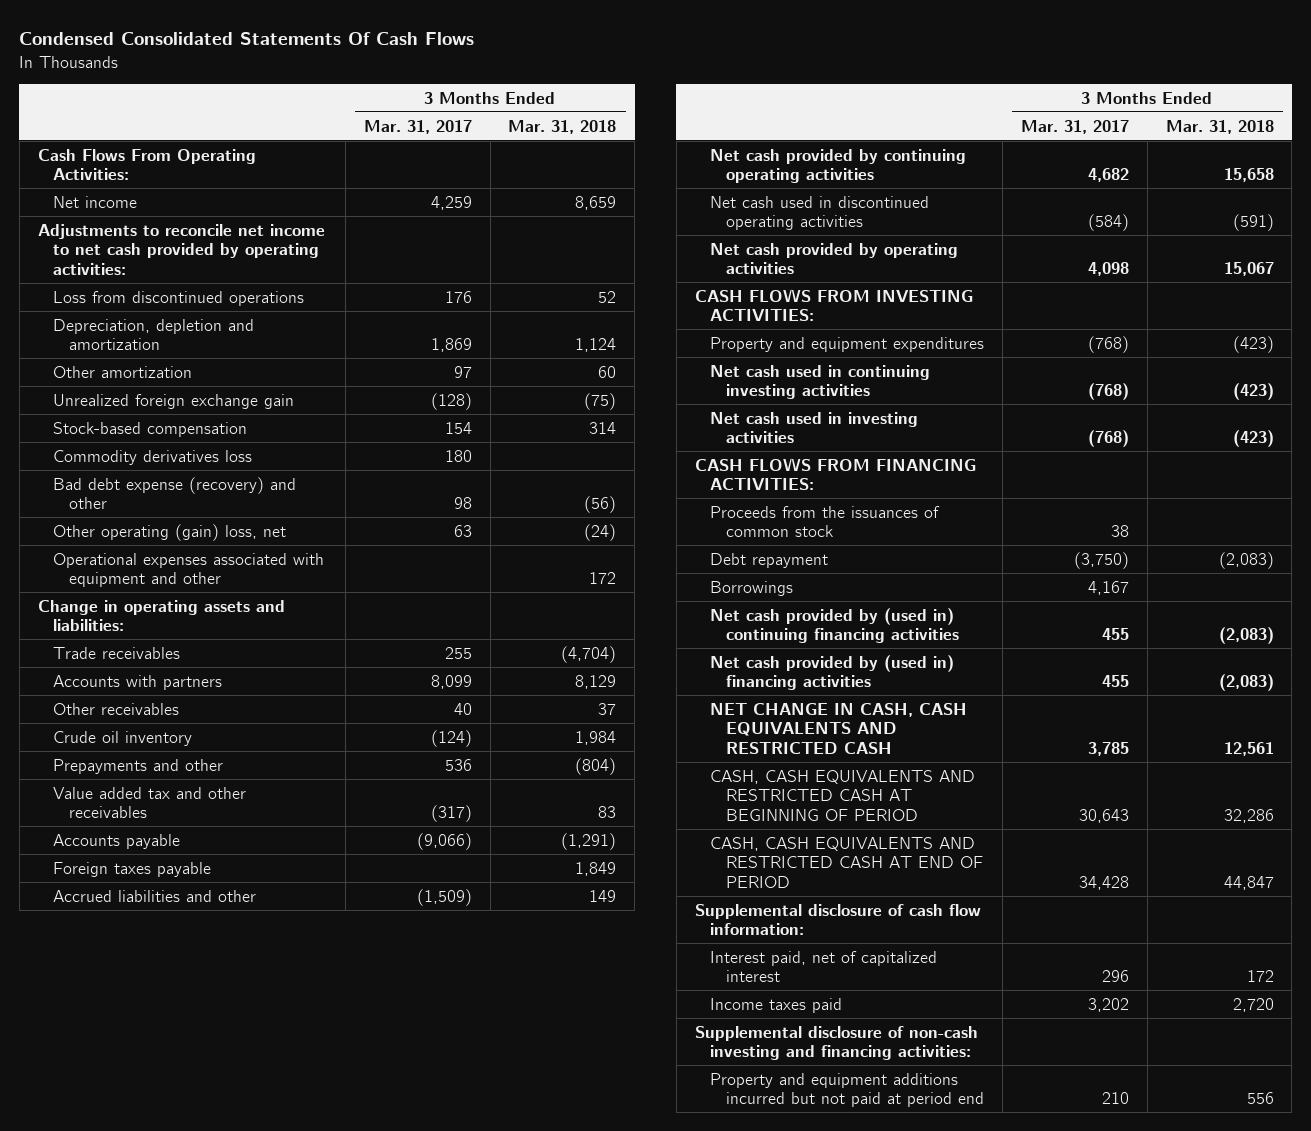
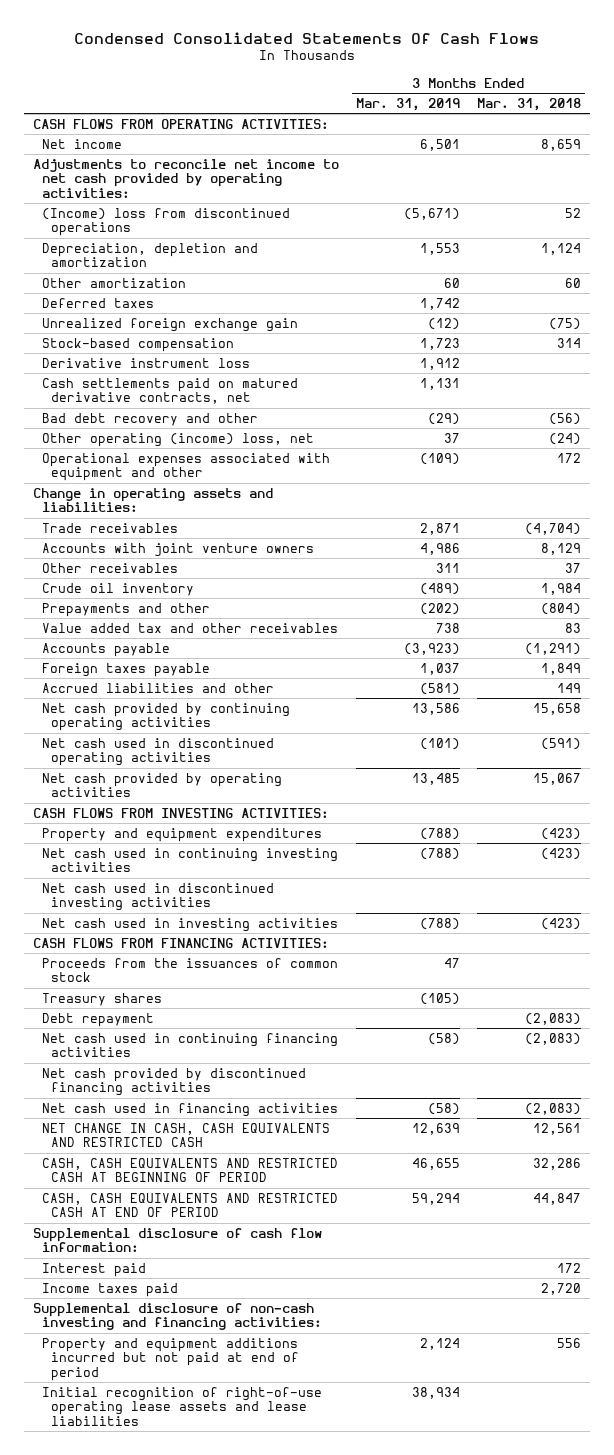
[363,119,472,134] Mar. 31, 2017 -> none
none -> [355,97,460,111] Mar. 31, 2019
[37,148,256,181] Cash Flows From Operating Activities: -> [32,118,329,129] CASH FLOWS FROM OPERATING ACTIVITIES:
[53,290,305,306] Loss from discontinued operations -> [41,207,290,237] (Income) loss from discontinued operations
none -> [41,297,154,308] Deferred taxes
[53,449,253,465] Commodity derivatives loss -> none
none -> [41,357,250,368] Derivative instrument loss
none -> [41,377,298,405] Cash settlements paid on matured derivative contracts, net
[53,476,297,510] Bad debt expense (recovery) and other -> [41,412,258,426] Bad debt recovery and other
[53,523,287,541] Other operating (gain) loss, net -> [41,432,314,447] Other operating (income) loss, net
[53,674,223,690] Accounts with partners -> [41,542,314,557] Accounts with joint venture owners
none -> [41,882,274,912] Net cash used in discontinued investing activities
none -> [41,992,162,1006] Treasury shares
[710,580,794,596] Borrowings -> none
[710,607,960,644] Net cash provided by (used in) continuing financing activities -> [41,1032,338,1058] Net cash used in continuing financing activities
none -> [41,1067,306,1097] Net cash provided by discontinued financing activities
[710,654,955,691] Net cash provided by (used in) financing activities -> [41,1102,338,1117] Net cash used in financing activities
[710,950,938,983] Interest paid, net of capitalized interest -> [41,1262,146,1277] Interest paid
[710,1072,985,1108] Property and equipment additions incurred but not paid at period end -> [41,1337,300,1381] Property and equipment additions incurred but not paid at end of period
none -> [41,1386,322,1426] Initial recognition of right-of-use operating lease assets and lease liabilities

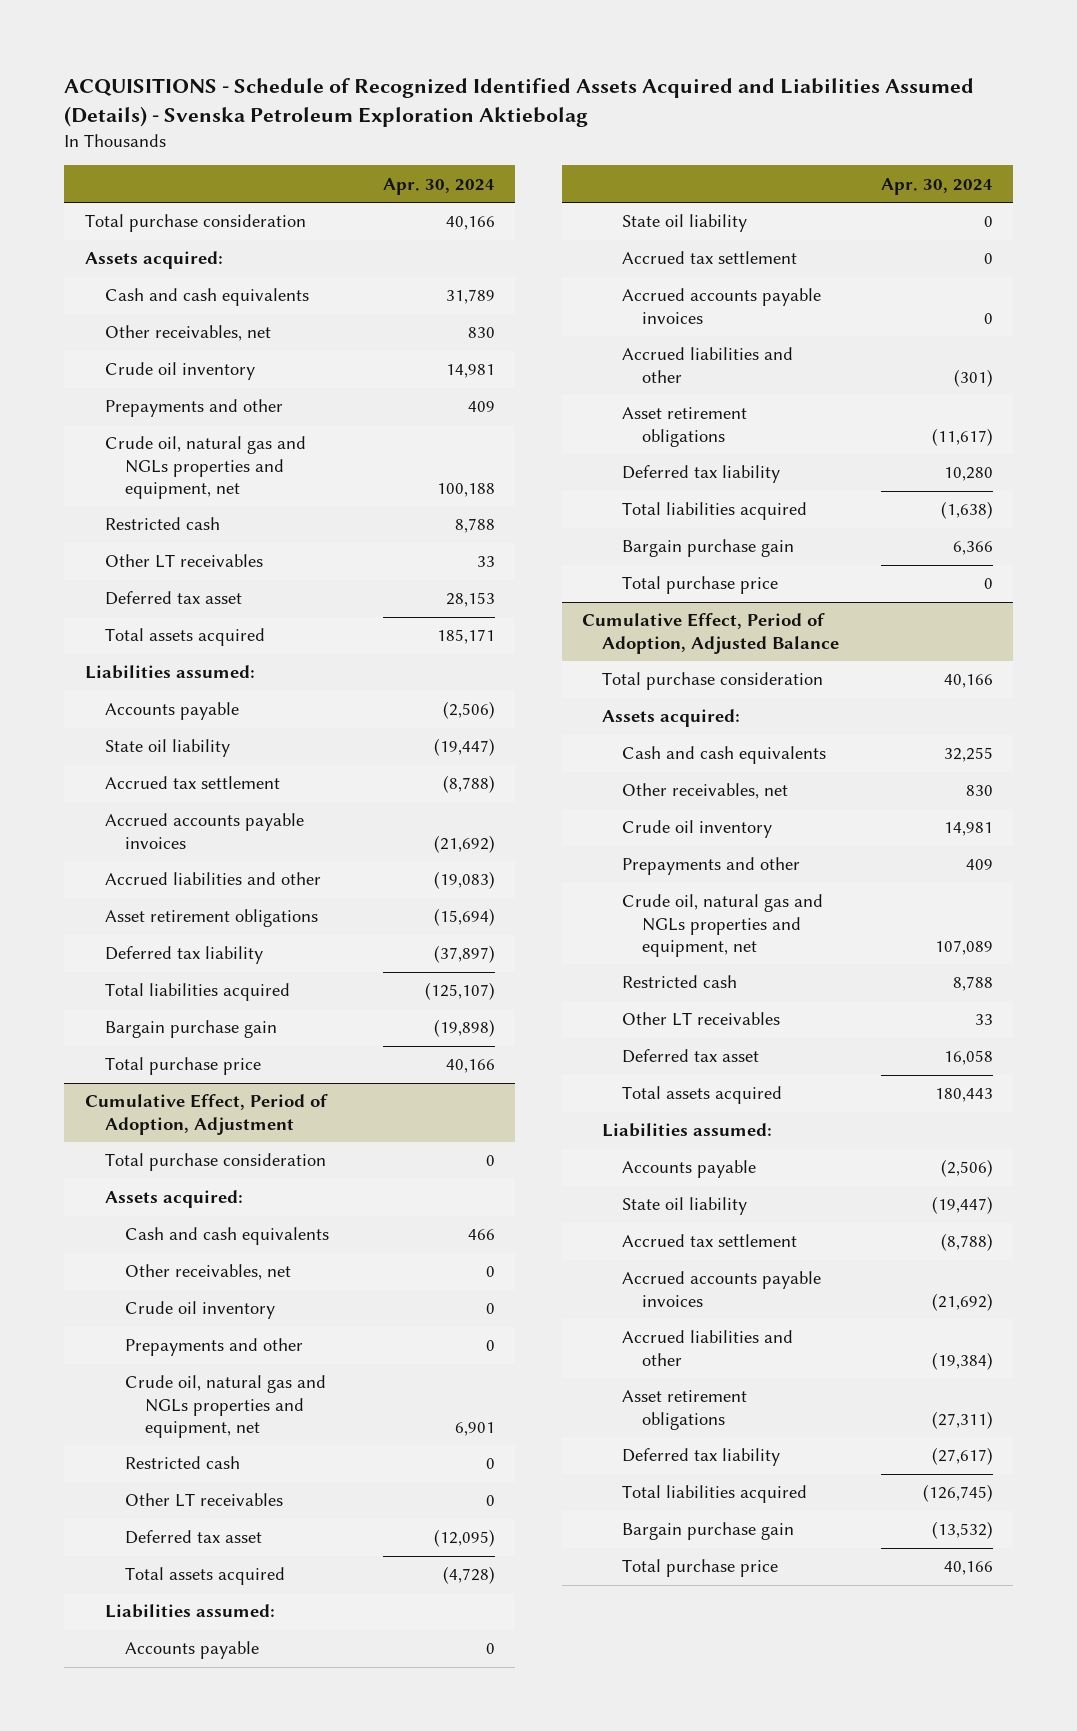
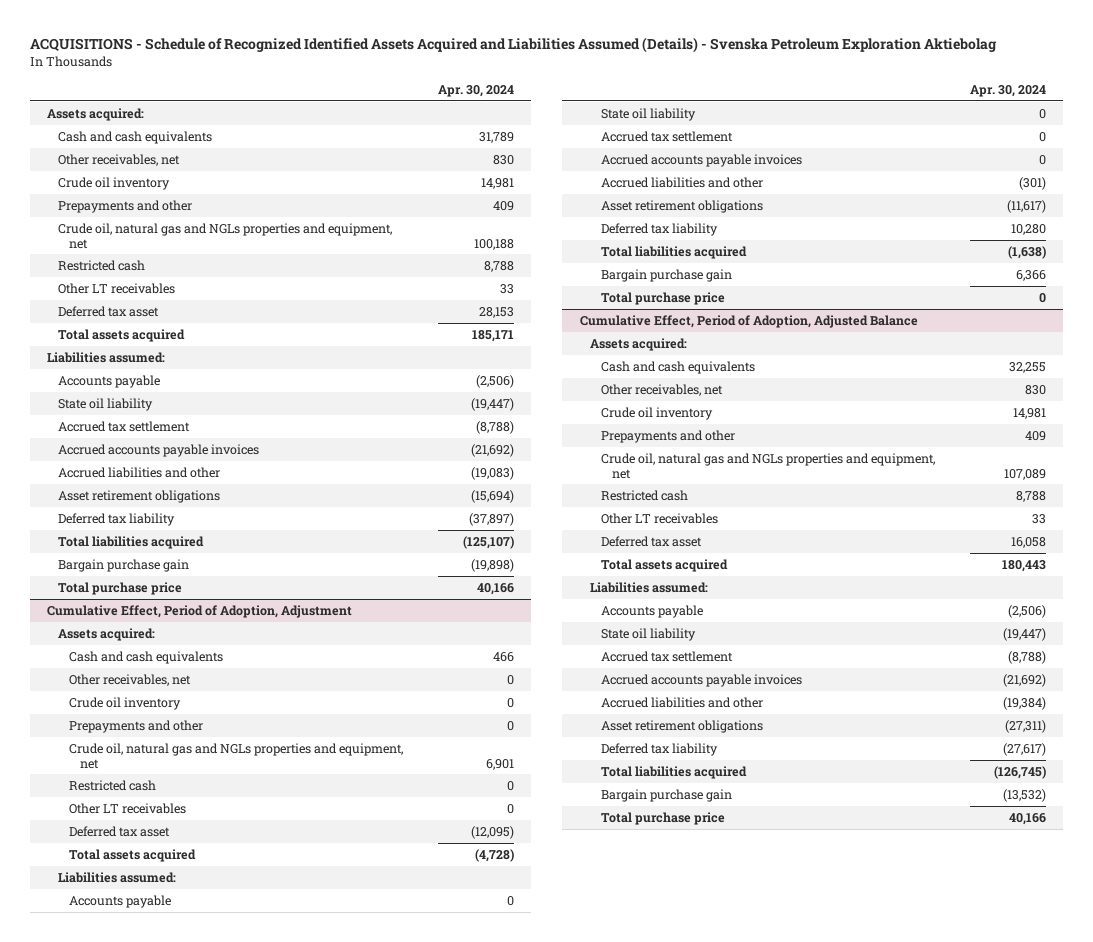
[84,214,306,233] Total purchase consideration -> none
[104,1153,326,1172] Total purchase consideration -> none
[602,672,824,691] Total purchase consideration -> none

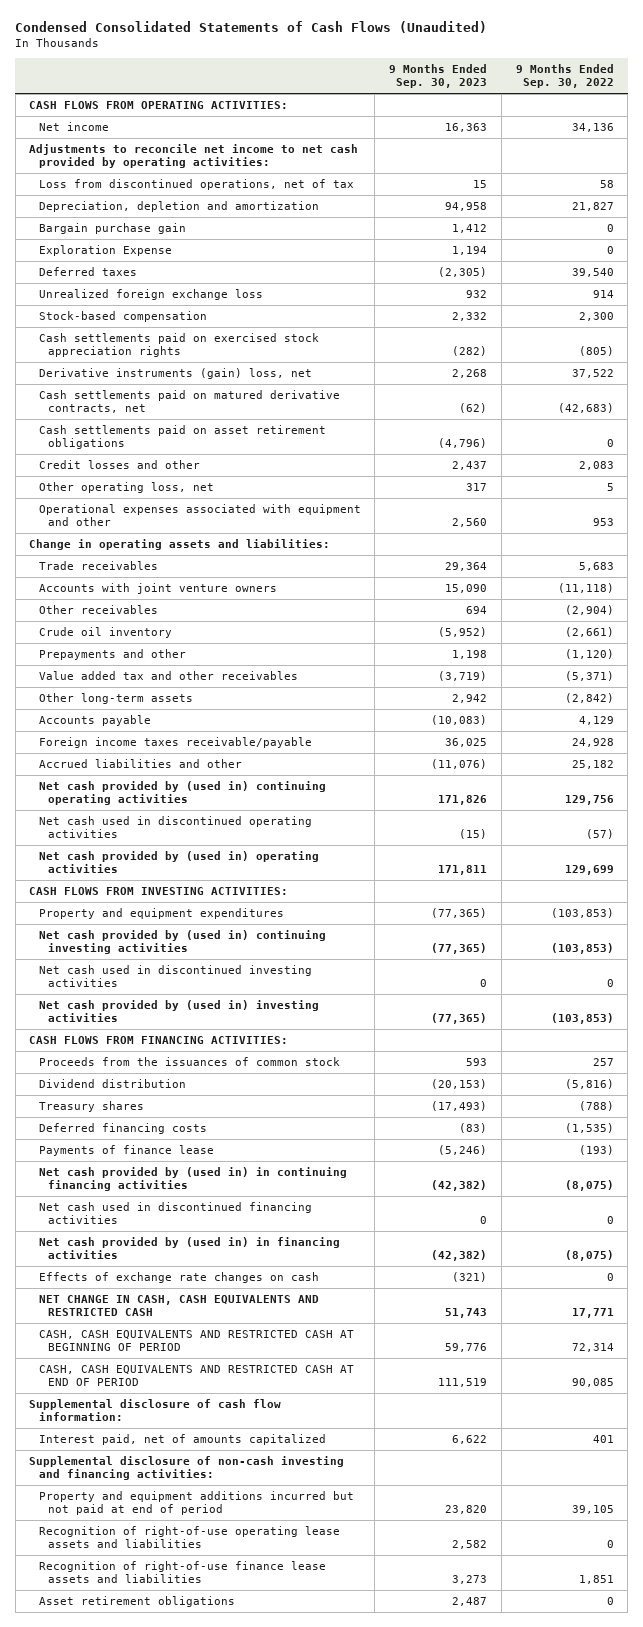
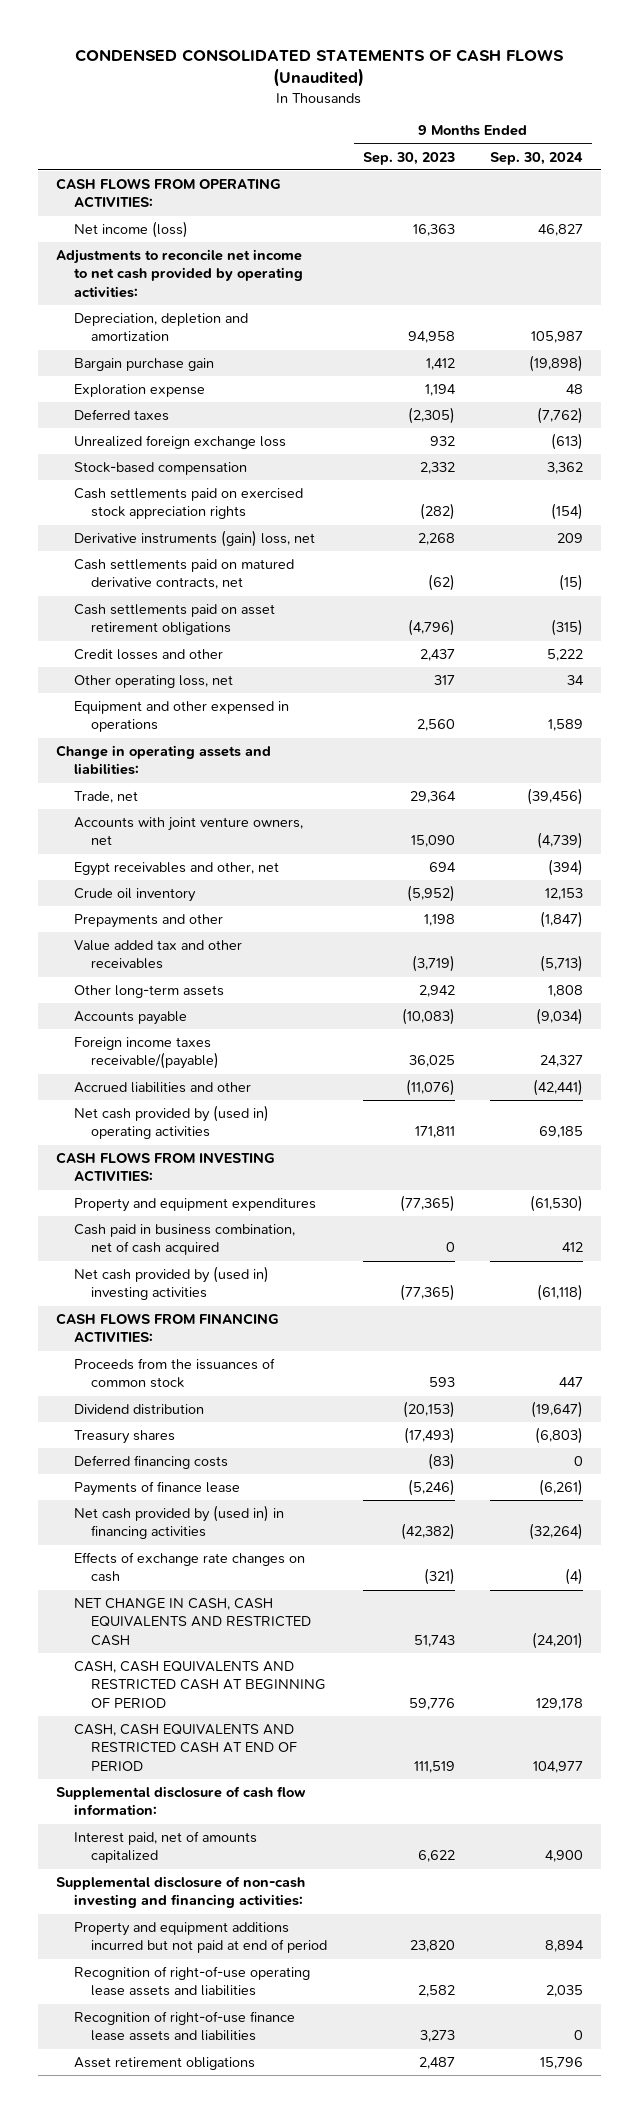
[15,21,488,34] Condensed Consolidated Statements of Cash Flows (Unaudited) -> [75,48,565,88] CONDENSED CONSOLIDATED STATEMENTS OF CASH FLOWS (Unaudited)
[515,63,614,89] 9 Months Ended Sep. 30, 2022 -> none
none -> [489,151,583,165] Sep. 30, 2024
[38,121,109,131] Net income -> [73,221,188,239] Net income (loss)
[38,178,354,190] Loss from discontinued operations, net of tax -> none
[38,244,172,256] Exploration Expense -> [73,384,205,398] Exploration expense
[38,503,361,527] Operational expenses associated with equipment and other -> [73,701,289,733] Equipment and other expensed in operations
[38,560,158,570] Trade receivables -> [73,791,138,804] Trade, net
[38,582,277,594] Accounts with joint venture owners -> [73,817,303,846] Accounts with joint venture owners, net
[38,604,158,614] Other receivables -> [73,862,279,877] Egypt receivables and other, net
[38,736,312,748] Foreign income taxes receivable/payable -> [73,1037,220,1070] Foreign income taxes receivable/(payable)
[38,780,326,806] Net cash provided by (used in) continuing operating activities -> none
[38,815,312,839] Net cash used in discontinued operating activities -> none
[38,929,326,955] Net cash provided by (used in) continuing investing activities -> none
[38,964,312,988] Net cash used in discontinued investing activities -> none
none -> [73,1224,295,1256] Cash paid in business combination, net of cash acquired
[38,1166,347,1192] Net cash provided by (used in) in continuing financing activities -> none
[38,1201,312,1225] Net cash used in discontinued financing activities -> none

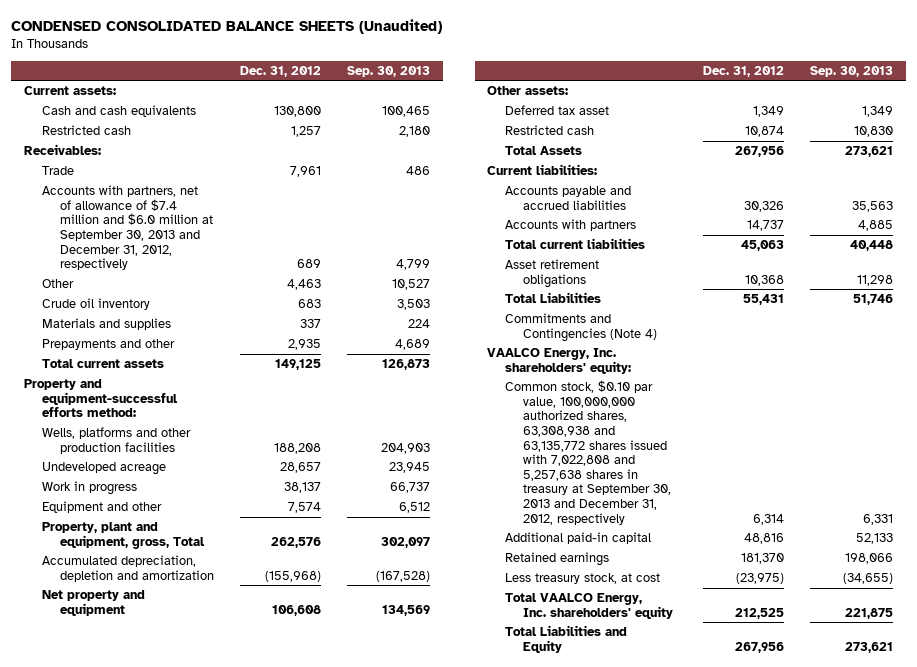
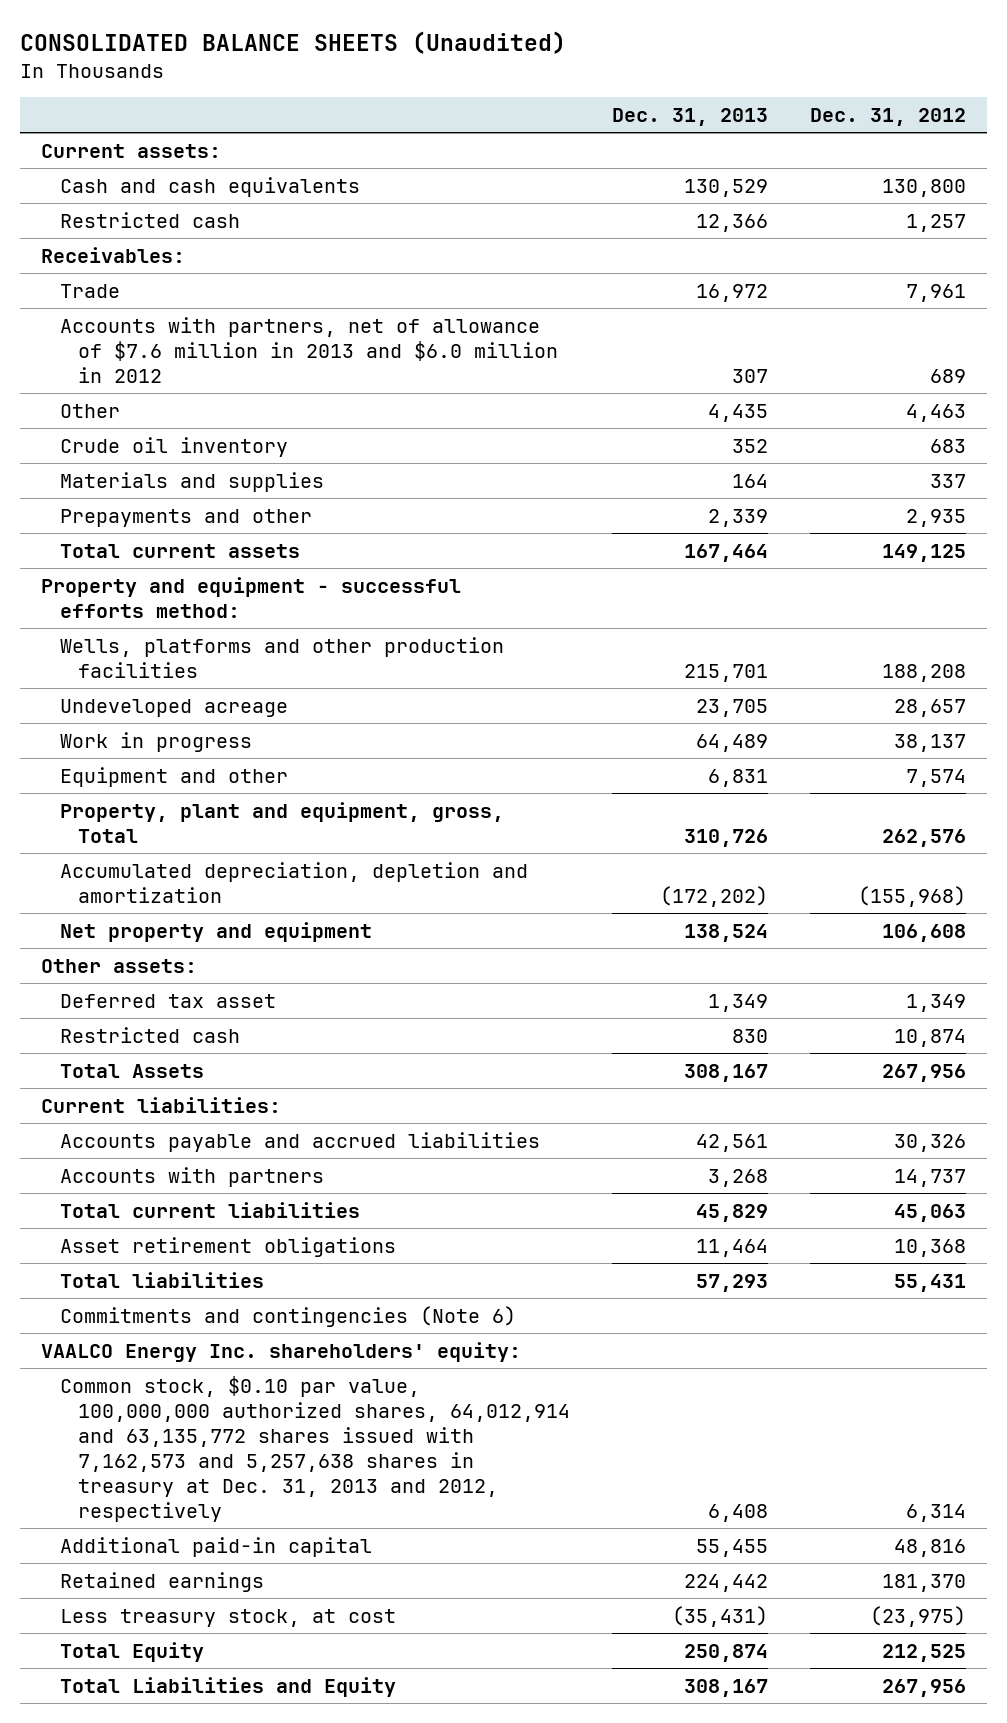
[11,19,443,35] CONDENSED CONSOLIDATED BALANCE SHEETS (Unaudited) -> [20,30,567,54] CONSOLIDATED BALANCE SHEETS (Unaudited)
[347,65,431,77] Sep. 30, 2013 -> none
none -> [612,108,769,127] Dec. 31, 2013
[42,185,214,271] Accounts with partners, net of allowance of $7.4 million and $6.0 million at September 30, 2013 and December 31, 2012, respectively -> [59,316,559,383] Accounts with partners, net of allowance of $7.6 million in 2013 and $6.0 million in 2012
[24,379,179,418] Property and equipment-successful efforts method: -> [41,576,462,618] Property and equipment - successful efforts method:
[505,292,602,304] Total Liabilities -> [59,1271,264,1288] Total liabilities
[505,313,658,342] Commitments and Contingencies (Note 4) -> [59,1305,516,1327] Commitments and contingencies (Note 6)
[487,348,632,374] VAALCO Energy, Inc. shareholders' equity: -> [41,1341,522,1362] VAALCO Energy Inc. shareholders' equity:
[505,380,672,525] Common stock, $0.10 par value, 100,000,000 authorized shares, 63,308,938 and 63,135,772 shares issued with 7,022,808 and 5,257,638 shares in treasury at September 30, 2013 and December 31, 2012, respectively -> [59,1375,571,1523] Common stock, $0.10 par value, 100,000,000 authorized shares, 64,012,914 and 63,135,772 shares issued with 7,162,573 and 5,257,638 shares in treasury at Dec. 31, 2013 and 2012, respectively
[505,593,674,619] Total VAALCO Energy, Inc. shareholders' equity -> [59,1641,204,1662] Total Equity

